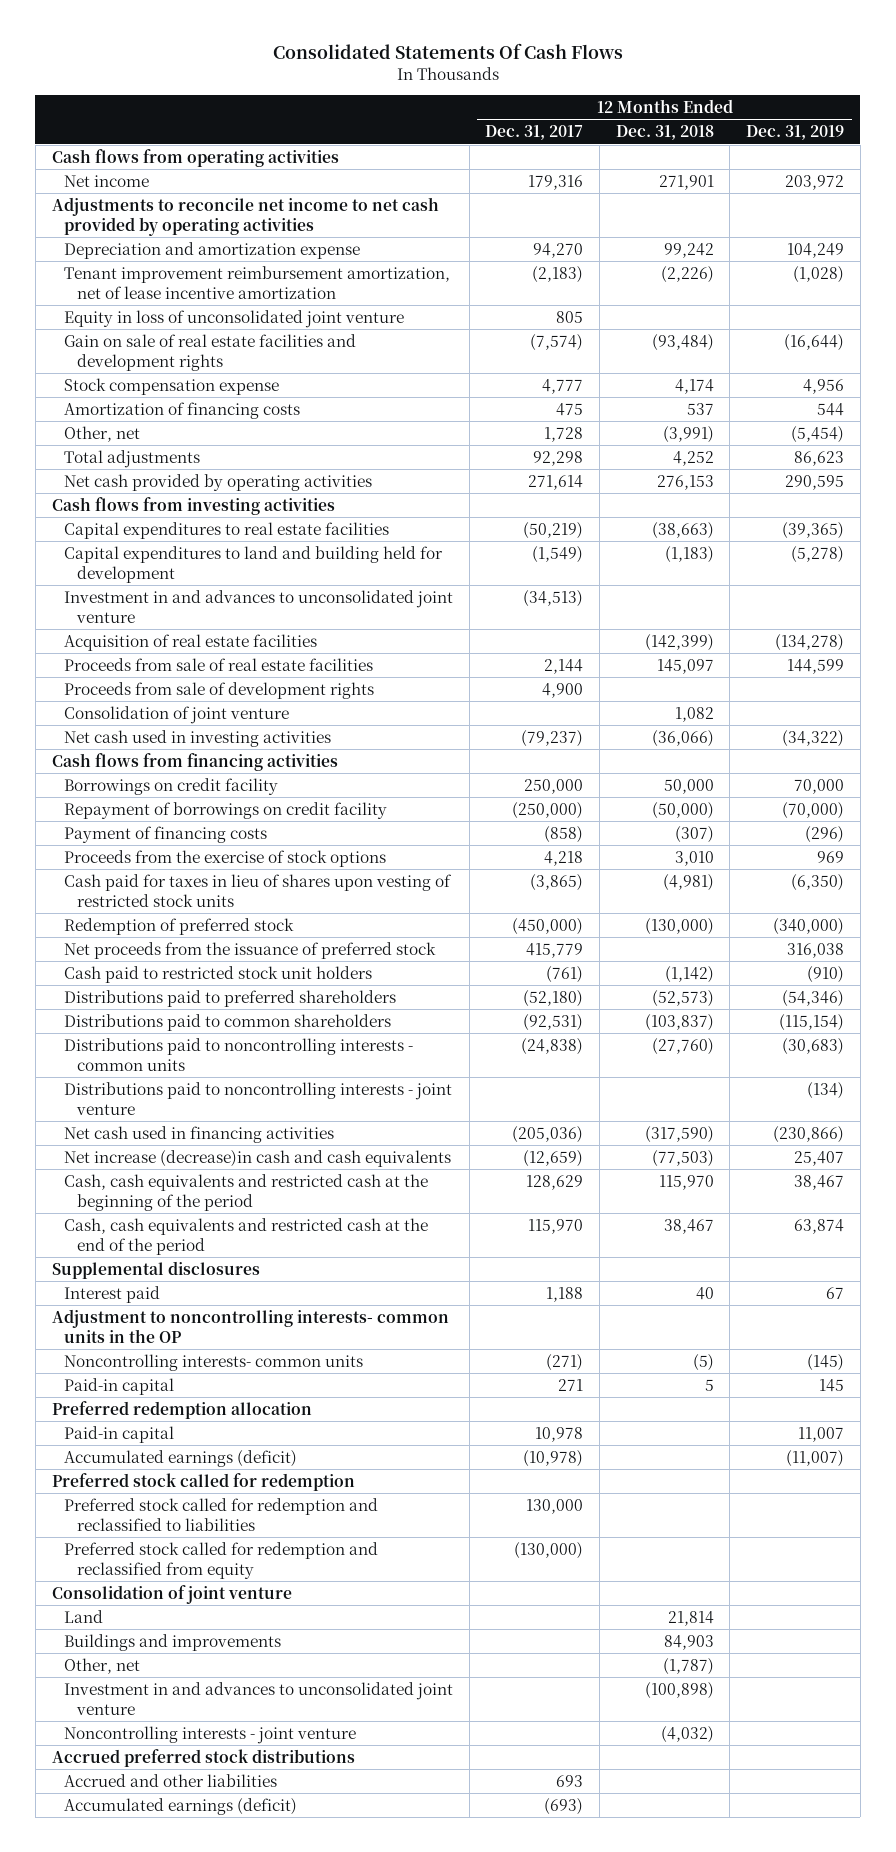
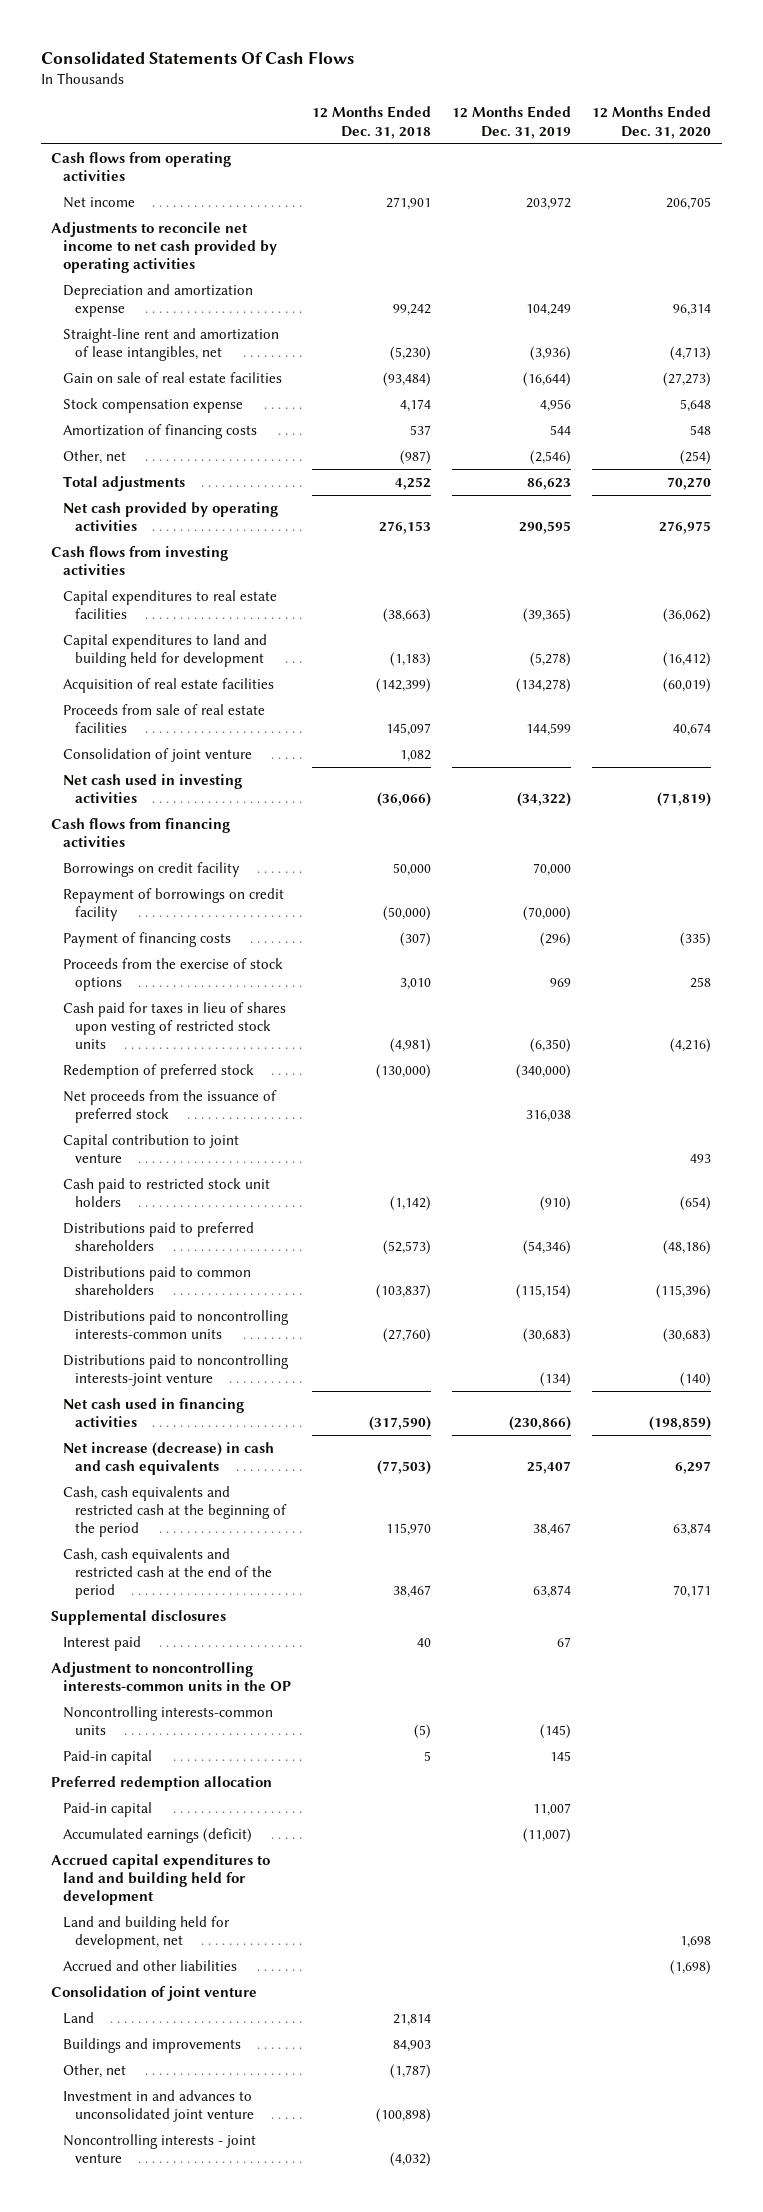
[485,125,584,141] Dec. 31, 2017 -> none
none -> [592,106,712,139] 12 Months Ended Dec. 31, 2020
[64,265,451,299] Tenant improvement reimbursement amortization, net of lease incentive amortization -> none
[64,309,405,328] Equity in loss of unconsolidated joint venture -> none
none -> [62,327,279,362] Straight-line rent and amortization of lease intangibles, net
[64,333,357,371] Gain on sale of real estate facilities and development rights -> [62,371,282,383] Gain on sale of real estate facilities
[662,425,714,443] (3,991) -> [400,449,432,465] (987)
[790,425,844,443] (5,454) -> [530,449,572,465] (2,546)
[64,589,454,623] Investment in and advances to unconsolidated joint venture -> none
[64,681,375,699] Proceeds from sale of development rights -> none
none -> [62,1133,239,1164] Capital contribution to joint venture
[64,1037,414,1071] Distributions paid to noncontrolling interests - common units -> [62,1309,289,1340] Distributions paid to noncontrolling interests-common units
[64,1081,453,1115] Distributions paid to noncontrolling interests - joint venture -> [62,1353,289,1387] Distributions paid to noncontrolling interests-joint venture
[64,1149,452,1167] Net increase (decrease)in cash and cash equivalents -> [62,1441,274,1476] Net increase (decrease) in cash and cash equivalents
[51,1308,449,1343] Adjustment to noncontrolling interests- common units in the OP -> [51,1661,291,1692] Adjustment to noncontrolling interests-common units in the OP
[64,1353,364,1371] Noncontrolling interests- common units -> [62,1705,273,1736] Noncontrolling interests-common units
[51,1472,355,1491] Preferred stock called for redemption -> none
[64,1497,379,1531] Preferred stock called for redemption and reclassified to liabilities -> none
[64,1541,379,1579] Preferred stock called for redemption and reclassified from equity -> none
none -> [51,1853,271,1906] Accrued capital expenditures to land and building held for development
none -> [62,1915,230,1950] Land and building held for development, net
[64,1773,278,1787] Accrued and other liabilities -> [62,1959,237,1971] Accrued and other liabilities
[51,1748,355,1767] Accrued preferred stock distributions -> none
[64,1797,298,1815] Accumulated earnings (deficit) -> none

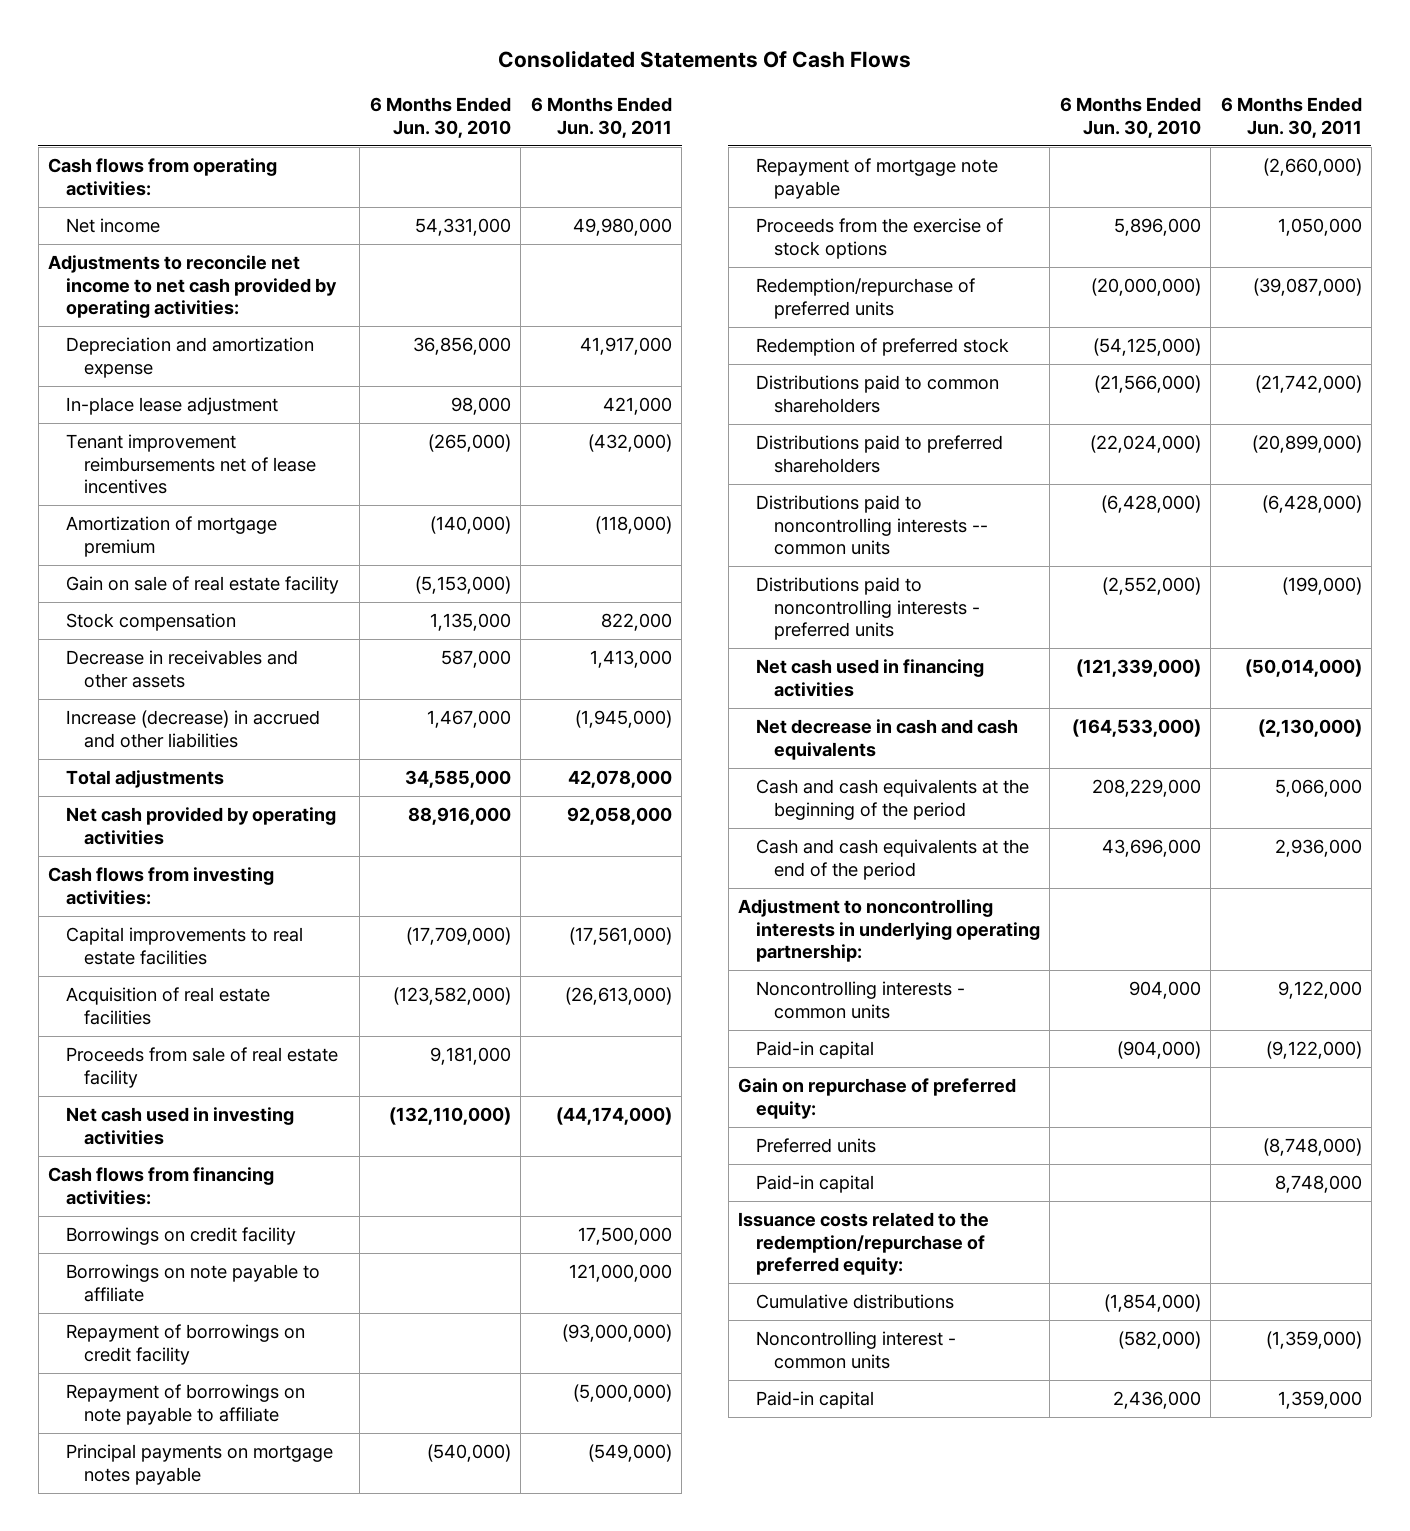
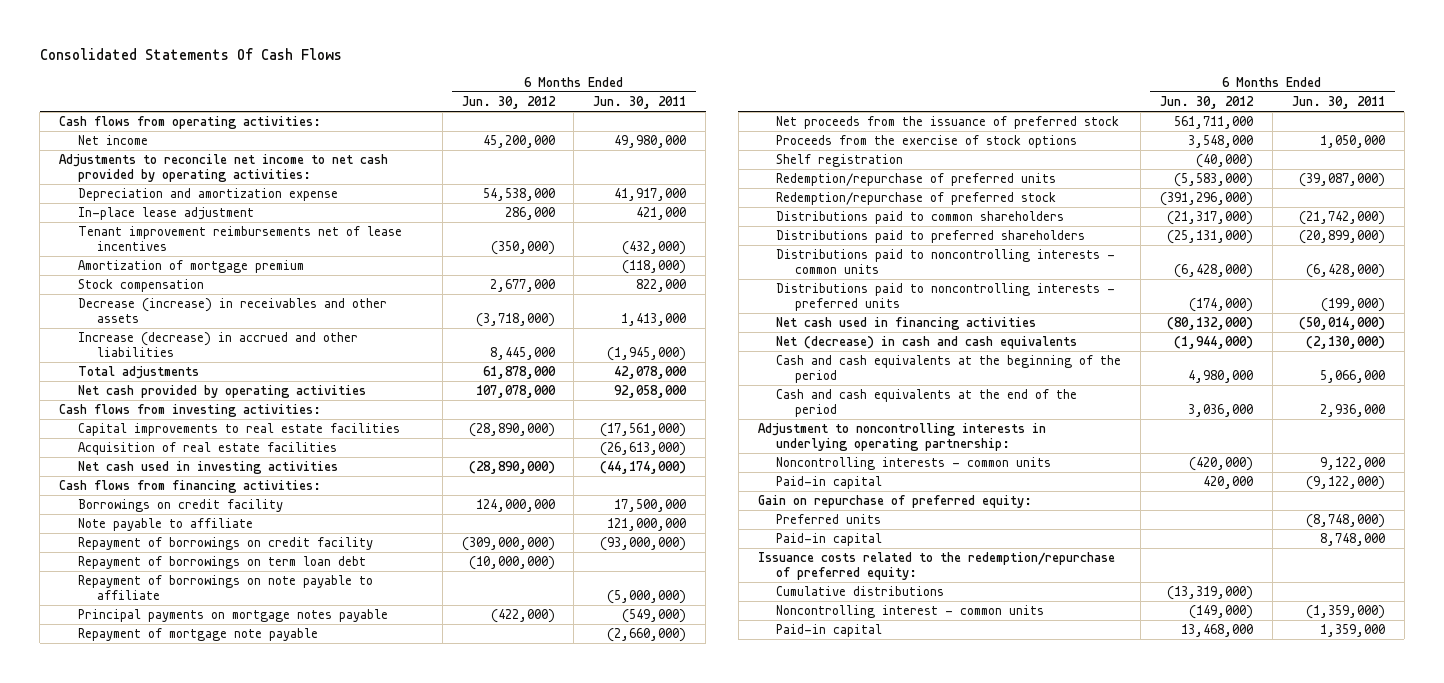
[369,97,511,138] 6 Months Ended Jun. 30, 2010 -> none
none -> [461,96,556,110] Jun. 30, 2012
[65,576,339,595] Gain on sale of real estate facility -> none
[65,650,298,688] Decrease in receivables and other assets -> [77,298,387,324] Decrease (increase) in receivables and other assets
[65,1047,338,1088] Proceeds from sale of real estate facility -> none
[65,1264,320,1302] Borrowings on note payable to affiliate -> [77,518,253,532] Note payable to affiliate
none -> [77,556,366,570] Repayment of borrowings on term loan debt
none -> [776,116,1120,130] Net proceeds from the issuance of preferred stock
none -> [776,154,904,168] Shelf registration
[755,338,1009,357] Redemption of preferred stock -> [776,192,1057,206] Redemption/repurchase of preferred stock
[755,495,988,556] Distributions paid to noncontrolling interests -- common units -> [776,249,1116,275] Distributions paid to noncontrolling interests - common units
[755,719,1018,760] Net decrease in cash and cash equivalents -> [776,336,1078,350] Net (decrease) in cash and cash equivalents

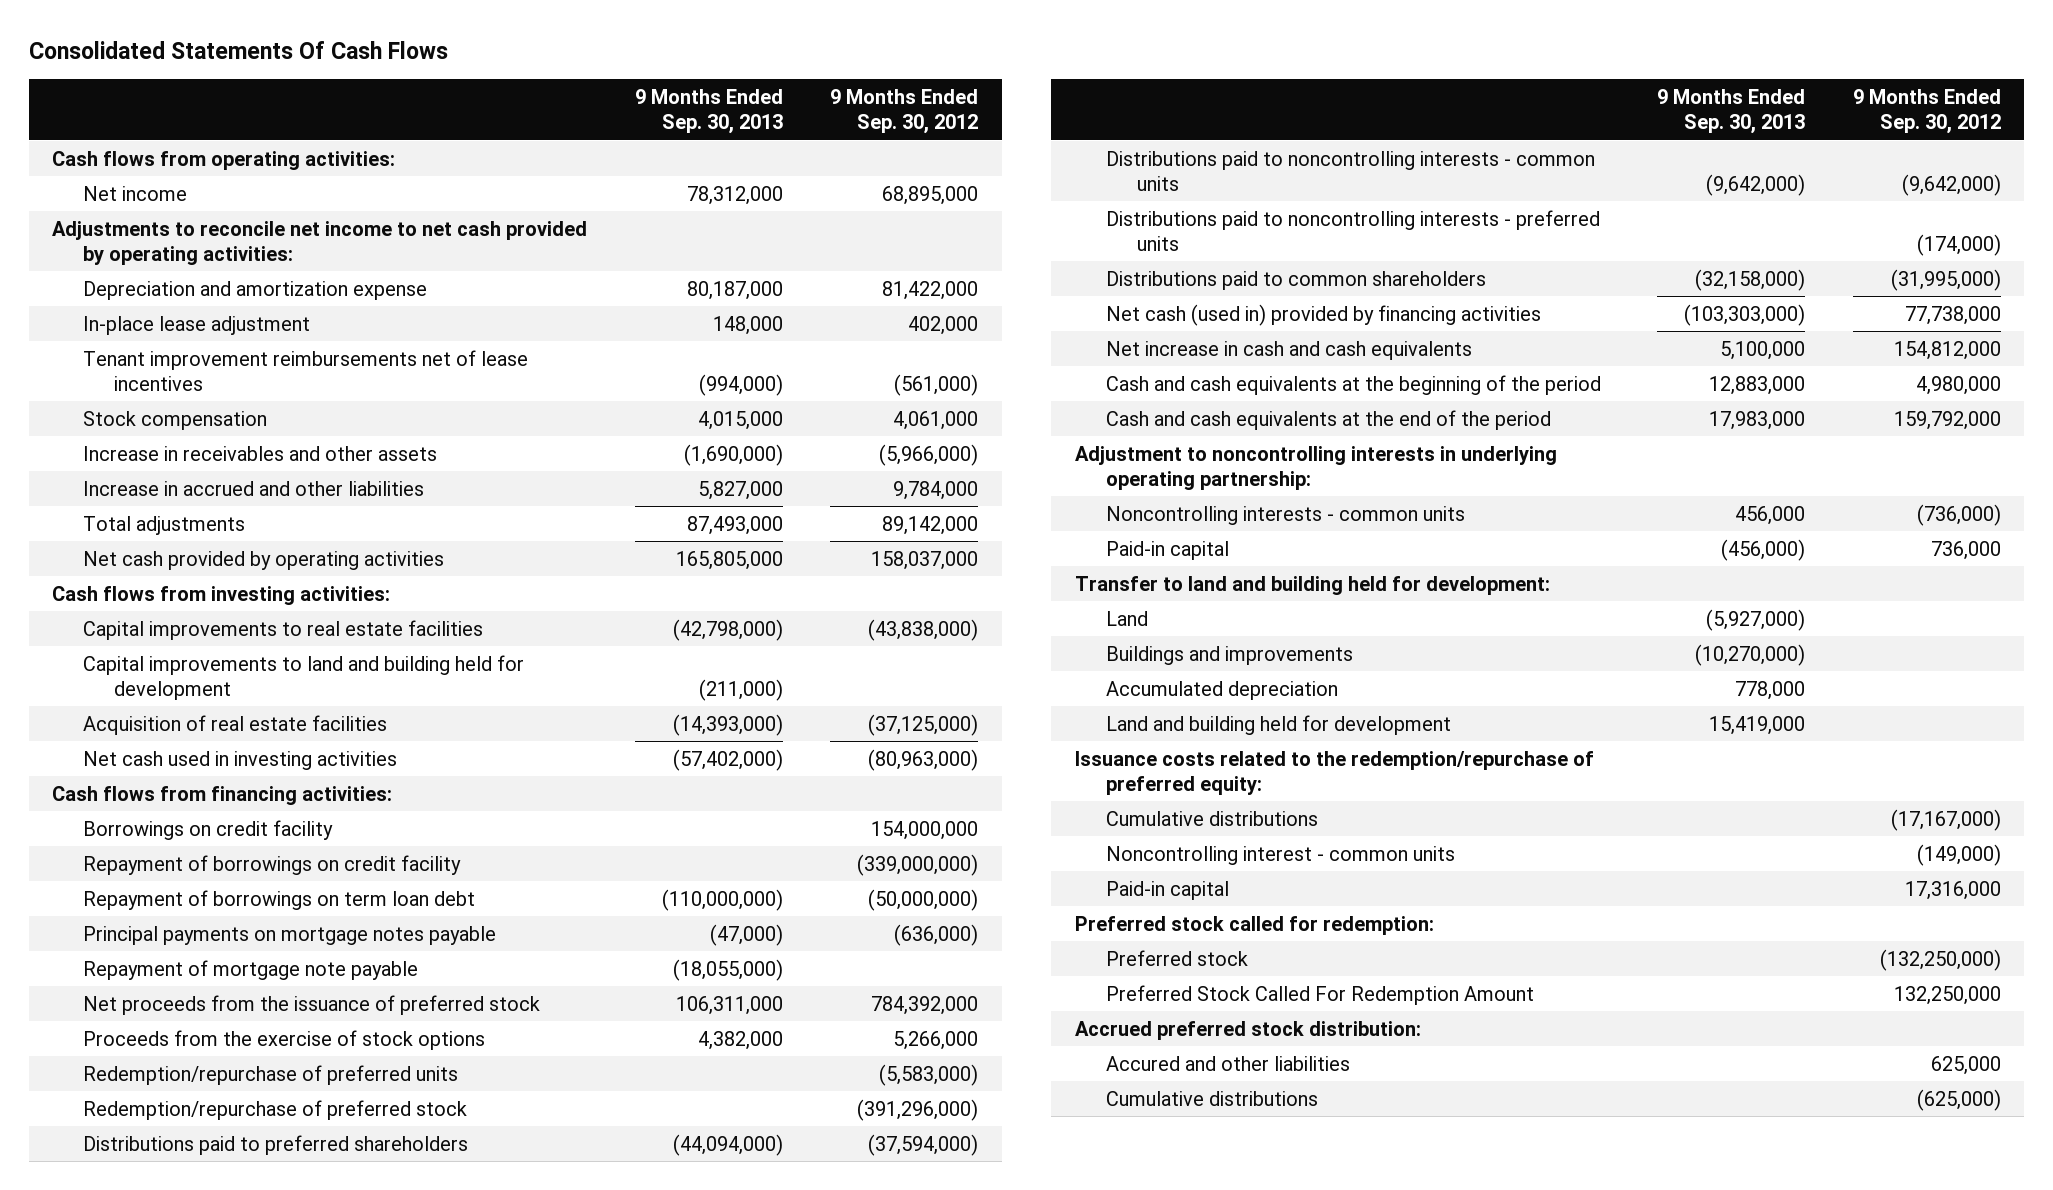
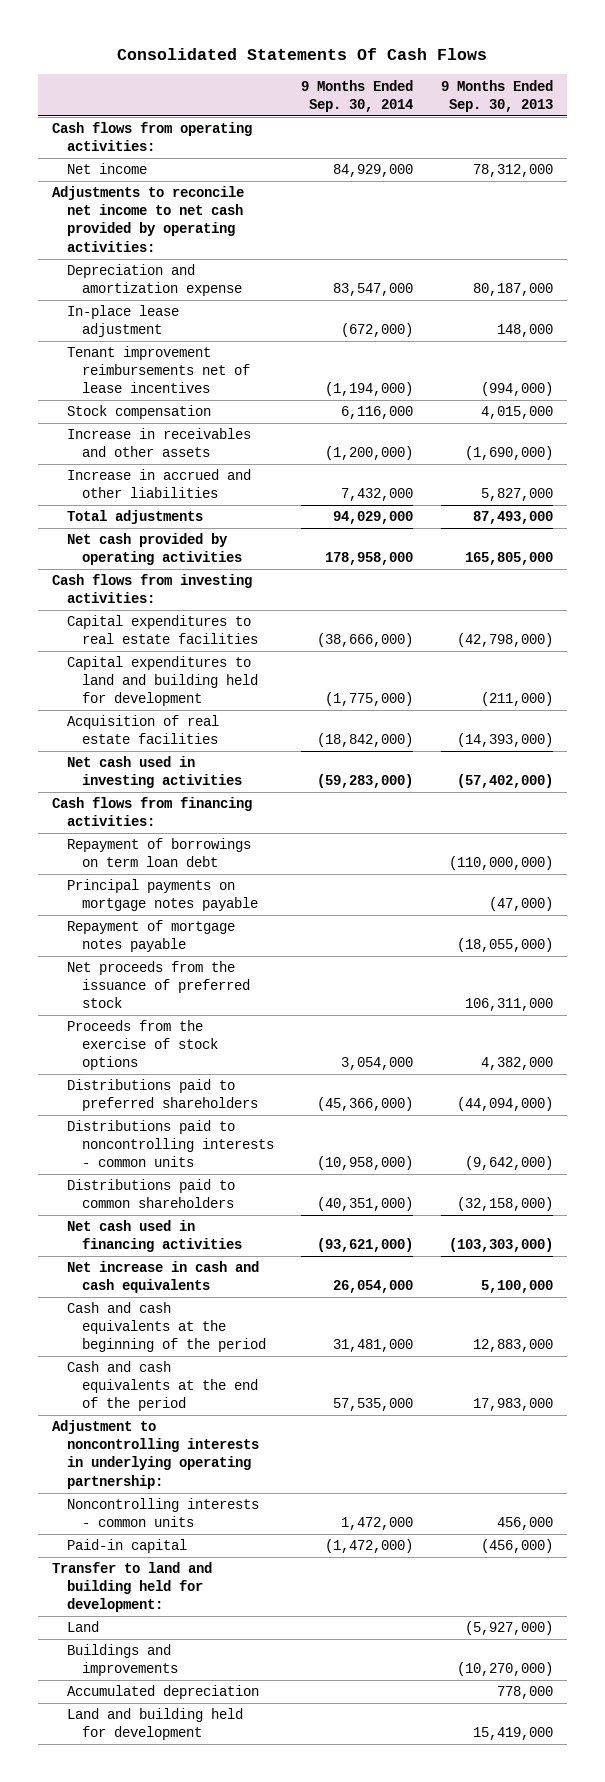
[829,88,978,134] 9 Months Ended Sep. 30, 2012 -> none
none -> [301,79,414,112] 9 Months Ended Sep. 30, 2014
[83,619,484,640] Capital improvements to real estate facilities -> [66,615,258,645] Capital expenditures to real estate facilities
[83,654,525,700] Capital improvements to land and building held for development -> [66,656,258,707] Capital expenditures to land and building held for development
[83,819,334,840] Borrowings on credit facility -> none
[83,854,462,875] Repayment of borrowings on credit facility -> none
[83,959,419,980] Repayment of mortgage note payable -> [66,920,235,953] Repayment of mortgage notes payable
[83,1064,459,1085] Redemption/repurchase of preferred units -> none
[83,1099,468,1120] Redemption/repurchase of preferred stock -> none
[1105,209,1600,251] Distributions paid to noncontrolling interests - preferred units -> none
[1105,303,1541,326] Net cash (used in) provided by financing activities -> [66,1220,242,1253] Net cash used in financing activities
[1074,750,1594,795] Issuance costs related to the redemption/repurchase of preferred equity: -> none
[1105,810,1318,826] Cumulative distributions -> none
[1105,845,1455,865] Noncontrolling interest - common units -> none
[1105,880,1229,900] Paid-in capital -> none
[1074,915,1434,935] Preferred stock called for redemption: -> none
[1105,949,1248,966] Preferred stock -> none
[1105,984,1534,1005] Preferred Stock Called For Redemption Amount -> none
[1074,1020,1421,1040] Accrued preferred stock distribution: -> none
[1105,1055,1350,1071] Accured and other liabilities -> none
[1105,1090,1318,1106] Cumulative distributions -> none

